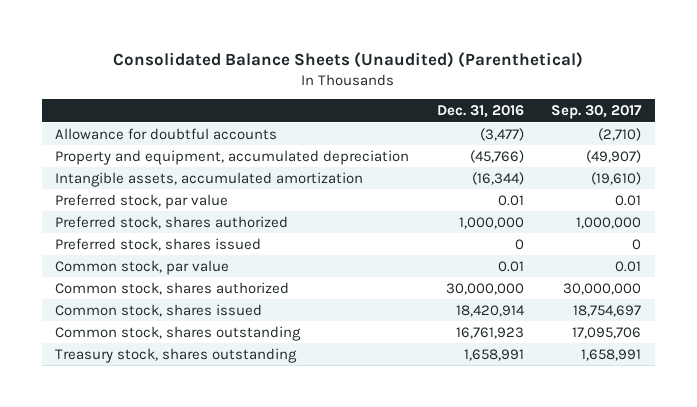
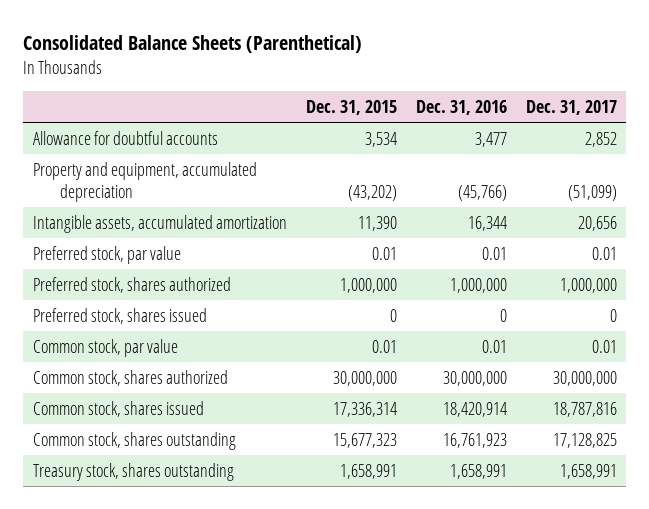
[113,51,584,68] Consolidated Balance Sheets (Unaudited) (Parenthetical) -> [23,35,363,54] Consolidated Balance Sheets (Parenthetical)
[551,105,643,120] Sep. 30, 2017 -> none
none -> [305,99,397,115] Dec. 31, 2015
none -> [525,99,617,115] Dec. 31, 2017
[479,127,524,141] (3,477) -> [474,131,507,147] 3,477
[471,171,524,185] (16,344) -> [467,215,507,231] 16,344

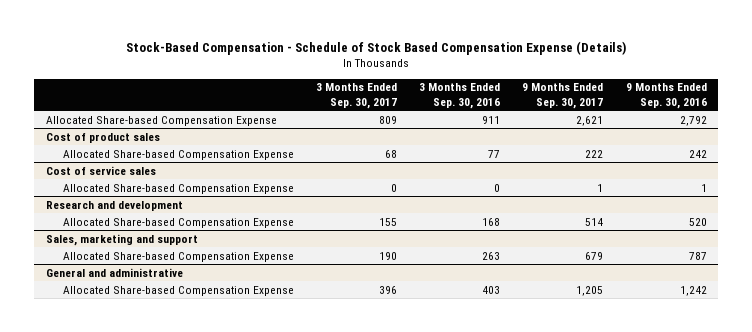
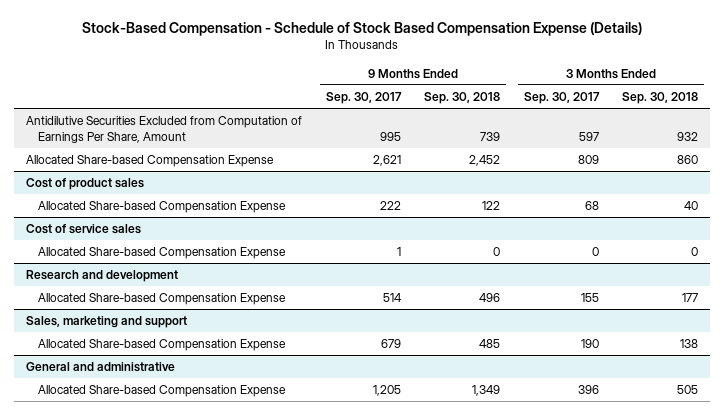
[419,83,501,109] 3 Months Ended Sep. 30, 2016 -> none
[625,83,707,109] 9 Months Ended Sep. 30, 2016 -> none
none -> [424,91,501,104] Sep. 30, 2018
none -> [622,91,699,104] Sep. 30, 2018
none -> [26,116,303,143] Antidilutive Securities Excluded from Computation of Earnings Per Share, Amount

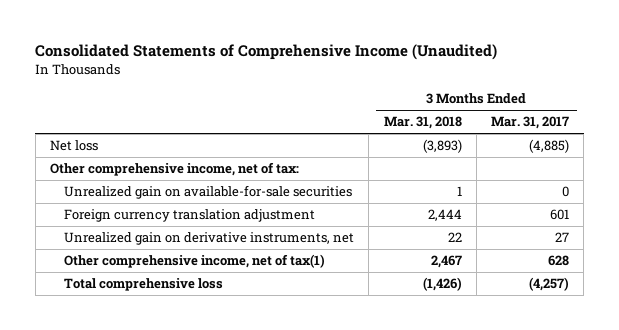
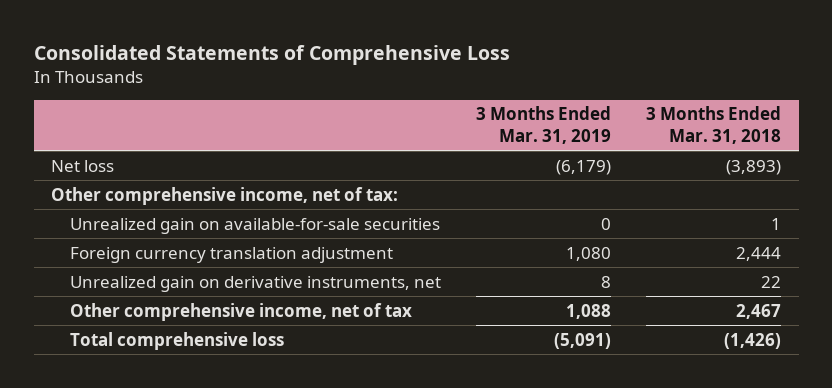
[35,43,498,60] Consolidated Statements of Comprehensive Income (Unaudited) -> [33,44,510,65] Consolidated Statements of Comprehensive Loss
[491,116,570,130] Mar. 31, 2017 -> none
none -> [475,106,611,144] 3 Months Ended Mar. 31, 2019
[64,254,326,269] Other comprehensive income, net of tax(1) -> [69,302,412,321] Other comprehensive income, net of tax

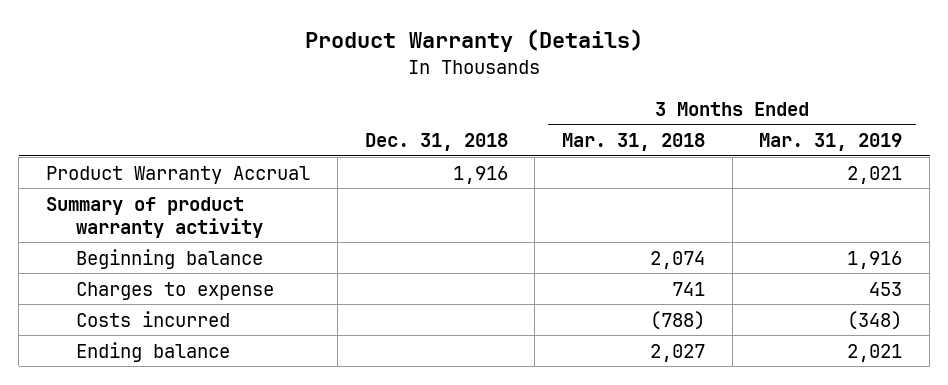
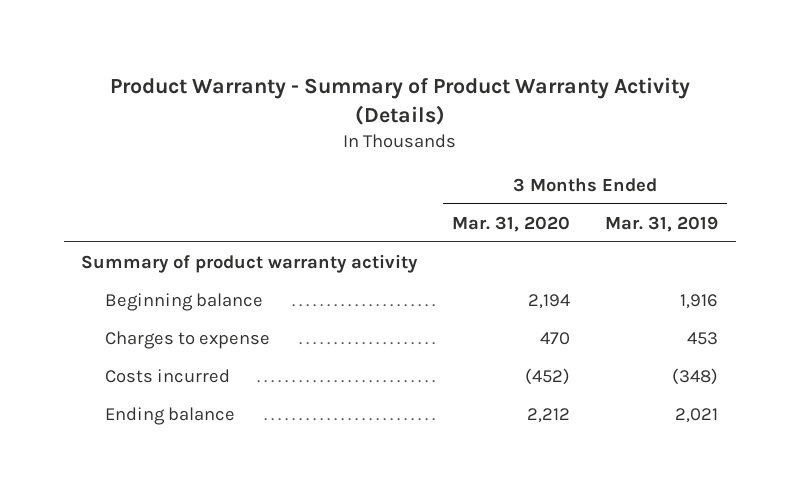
[305,29,644,53] Product Warranty (Details) -> [109,76,690,125] Product Warranty - Summary of Product Warranty Activity (Details)
[364,133,508,152] Dec. 31, 2018 -> none
[561,133,705,152] Mar. 31, 2018 -> none
none -> [452,215,571,232] Mar. 31, 2020
[46,165,311,184] Product Warranty Accrual -> none

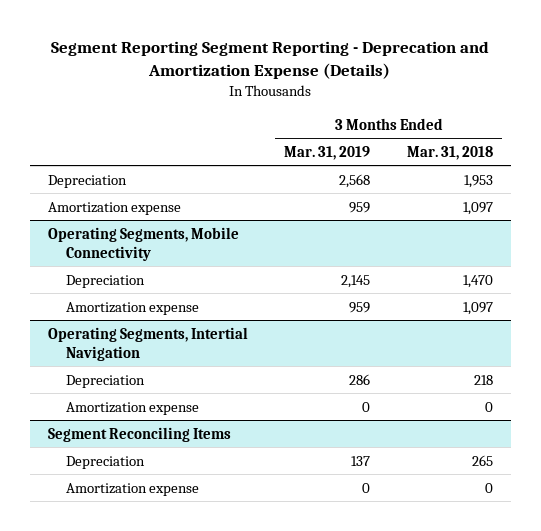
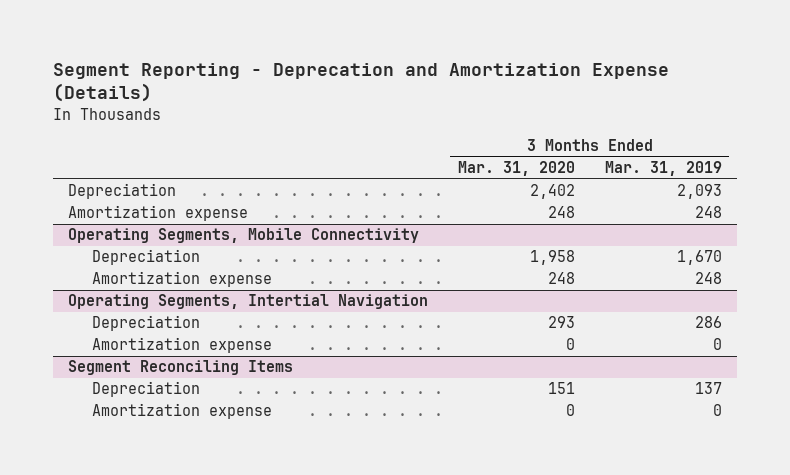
[51,40,490,80] Segment Reporting Segment Reporting - Deprecation and Amortization Expense (Details) -> [52,63,669,103] Segment Reporting - Deprecation and Amortization Expense (Details)
[407,145,494,160] Mar. 31, 2018 -> none
none -> [457,161,575,177] Mar. 31, 2020
[339,173,371,188] 2,568 -> [676,184,722,200] 2,093
[349,201,371,213] 959 -> [694,206,722,219] 248
[341,274,371,288] 2,145 -> [676,250,722,266] 1,670
[349,301,371,313] 959 -> [694,272,722,285] 248

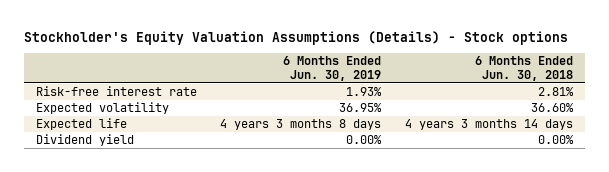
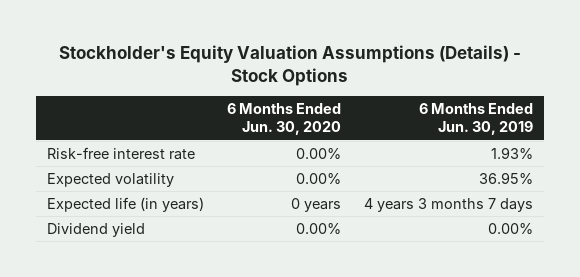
[24,30,569,45] Stockholder's Equity Valuation Assumptions (Details) - Stock options -> [59,44,522,86] Stockholder's Equity Valuation Assumptions (Details) - Stock Options
[475,56,574,81] 6 Months Ended Jun. 30, 2018 -> none
none -> [227,102,342,136] 6 Months Ended Jun. 30, 2020
[35,118,127,131] Expected life -> [47,196,205,212] Expected life (in years)
[220,119,382,131] 4 years 3 months 8 days -> [363,197,533,212] 4 years 3 months 7 days

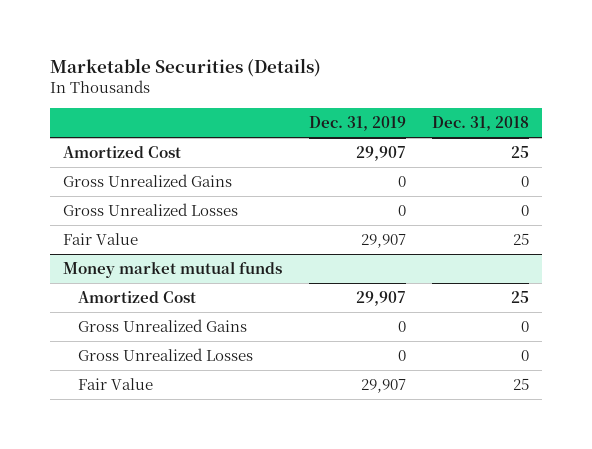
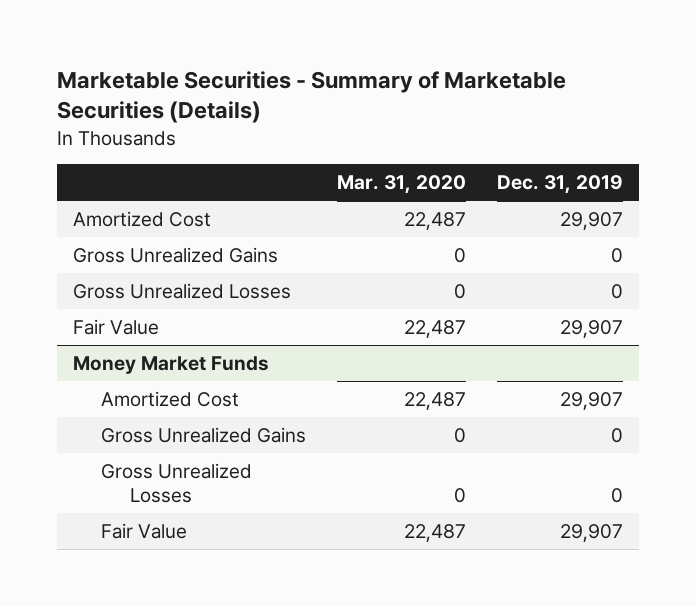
[49,57,321,77] Marketable Securities (Details) -> [57,70,567,124] Marketable Securities - Summary of Marketable Securities (Details)
[432,116,530,132] Dec. 31, 2018 -> none
none -> [337,175,467,195] Mar. 31, 2020
[63,260,283,278] Money market mutual funds -> [72,356,269,375] Money Market Funds

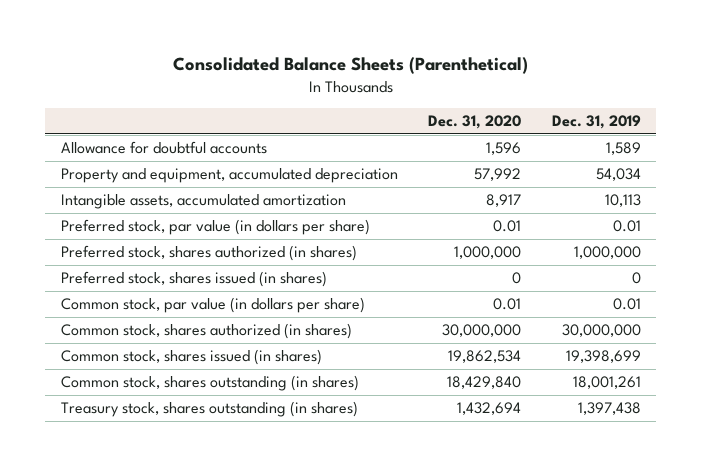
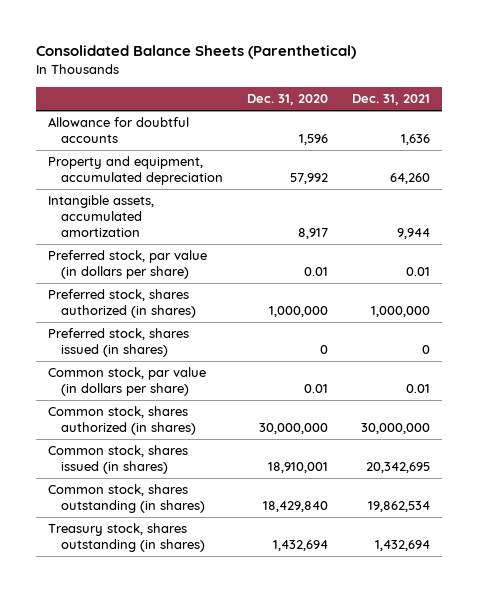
[552,115,642,130] Dec. 31, 2019 -> none
none -> [351,94,430,106] Dec. 31, 2021
[448,350,522,364] 19,862,534 -> [267,461,328,473] 18,910,001

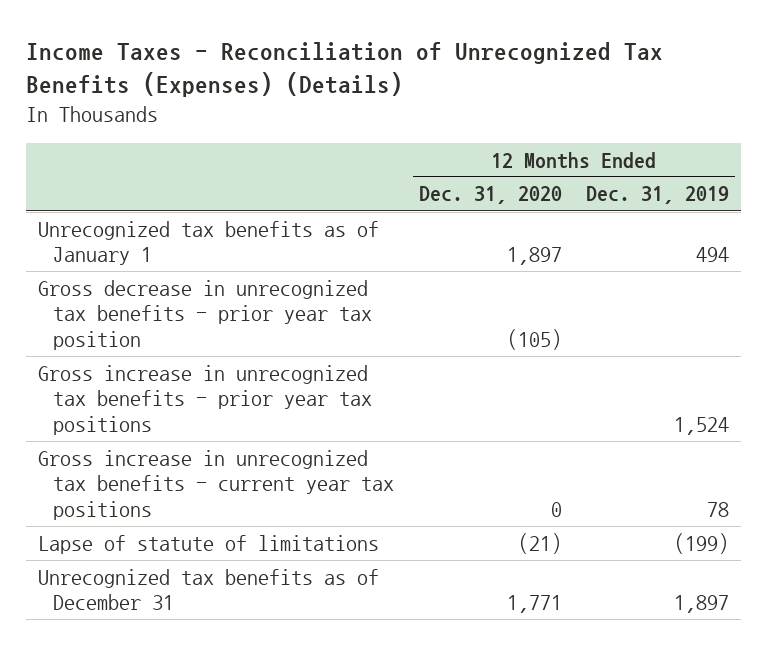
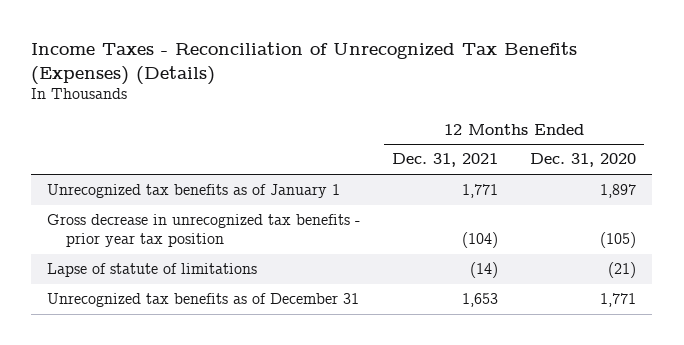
[585,186,729,205] Dec. 31, 2019 -> none
none -> [392,153,499,168] Dec. 31, 2021
[38,364,373,435] Gross increase in unrecognized tax benefits - prior year tax positions -> none
[38,449,395,520] Gross increase in unrecognized tax benefits - current year tax positions -> none

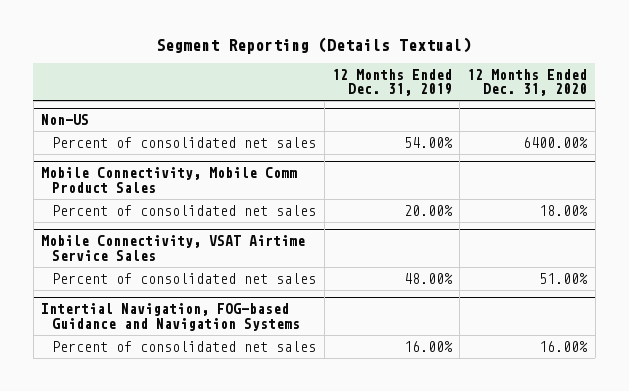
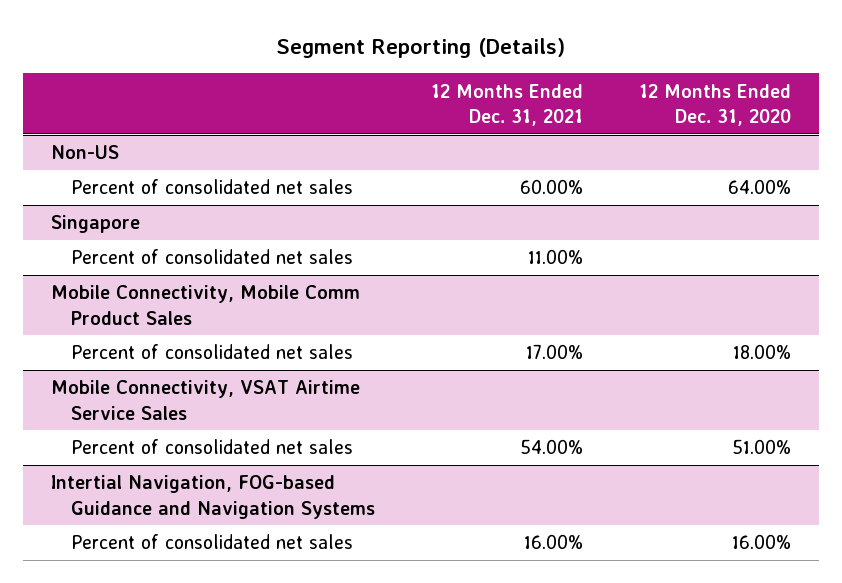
[156,37,472,55] Segment Reporting (Details Textual) -> [276,37,566,58] Segment Reporting (Details)
[331,68,452,97] 12 Months Ended Dec. 31, 2019 -> none
none -> [431,83,584,127] 12 Months Ended Dec. 31, 2021
[523,136,589,148] 6400.00% -> [727,179,791,195] 64.00%
none -> [51,215,141,234] Singapore
none -> [71,249,354,265] Percent of consolidated net sales

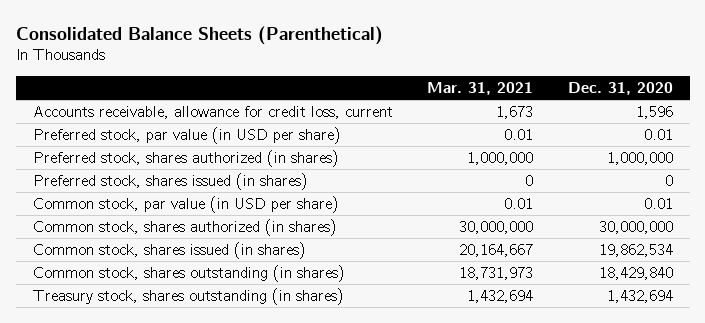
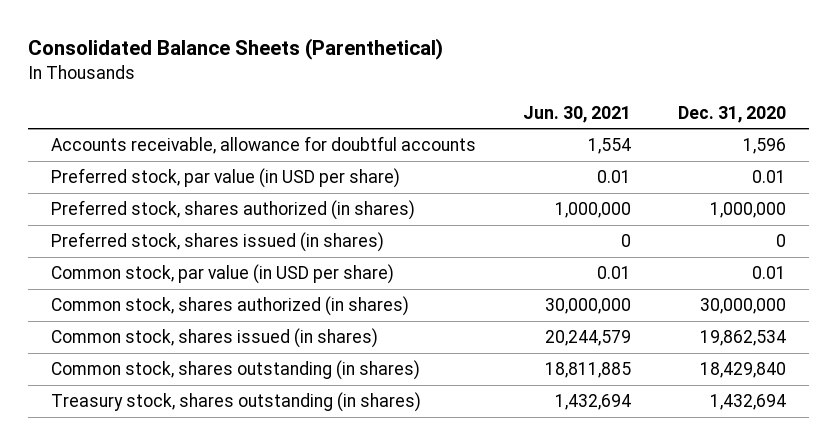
[427,81,534,95] Mar. 31, 2021 -> none
none -> [523,105,632,123] Jun. 30, 2021
[32,105,393,119] Accounts receivable, allowance for credit loss, current -> [51,136,477,155] Accounts receivable, allowance for doubtful accounts

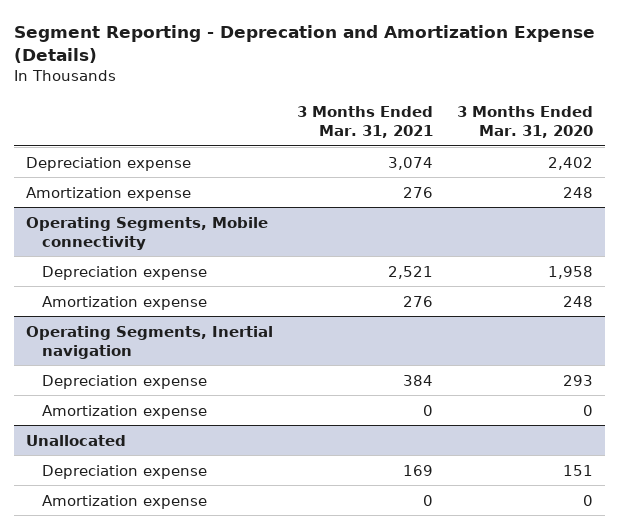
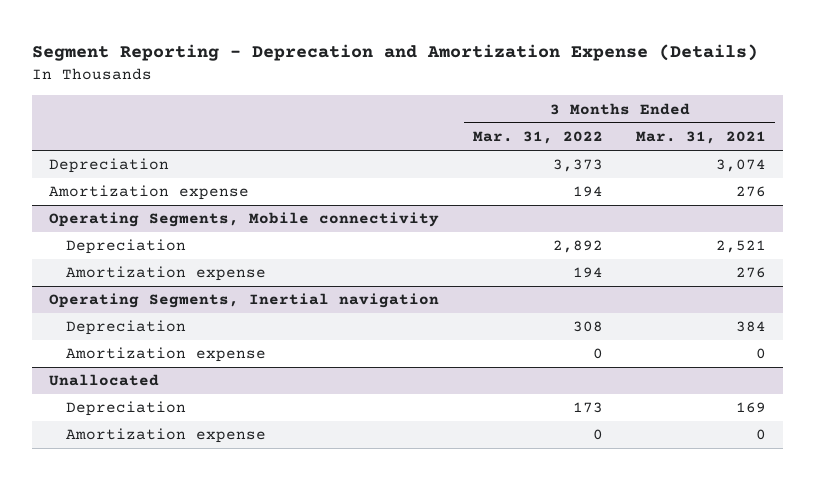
[457,105,594,138] 3 Months Ended Mar. 31, 2020 -> none
none -> [472,131,603,145] Mar. 31, 2022
[26,156,192,171] Depreciation expense -> [49,158,170,174] Depreciation
[41,265,207,280] Depreciation expense -> [66,239,187,255] Depreciation
[41,374,207,389] Depreciation expense -> [66,320,187,336] Depreciation
[41,464,207,479] Depreciation expense -> [66,401,187,417] Depreciation

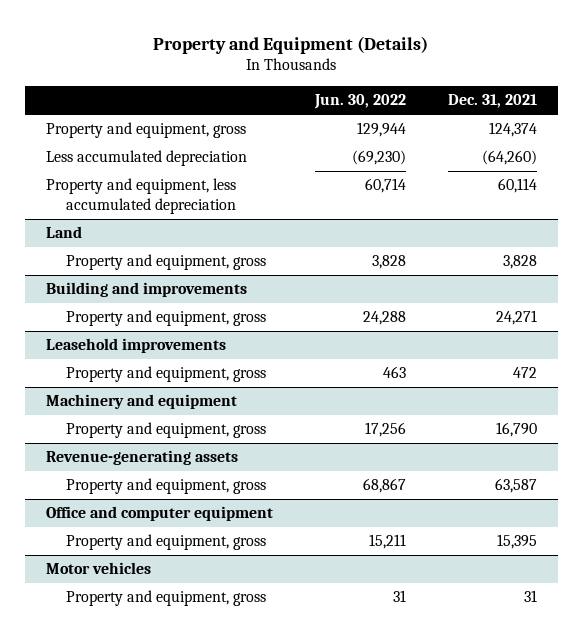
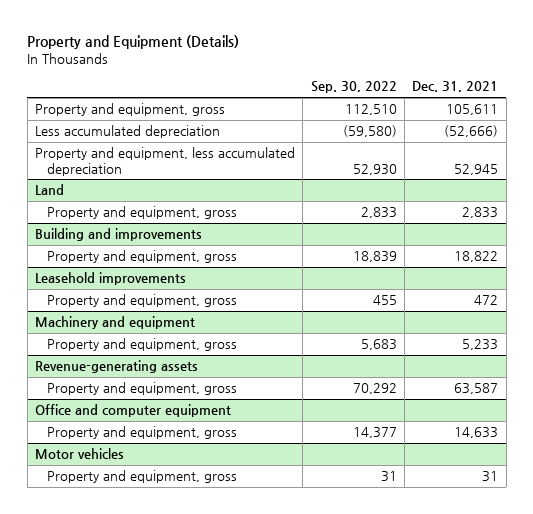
[313,94,406,110] Jun. 30, 2022 -> none
none -> [310,81,397,94] Sep. 30, 2022
[488,122,537,138] 124,374 -> [446,104,499,116] 105,611
[481,150,537,166] (64,260) -> [444,125,499,138] (52,666)
[497,178,537,194] 60,114 -> [454,163,499,175] 52,945
[502,255,537,270] 3,828 -> [462,207,499,219] 2,833
[495,310,537,326] 24,271 -> [454,251,499,263] 18,822
[495,422,537,438] 16,790 -> [462,339,499,351] 5,233
[496,534,537,550] 15,395 -> [454,427,499,439] 14,633

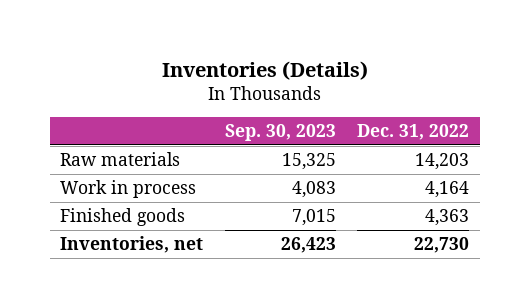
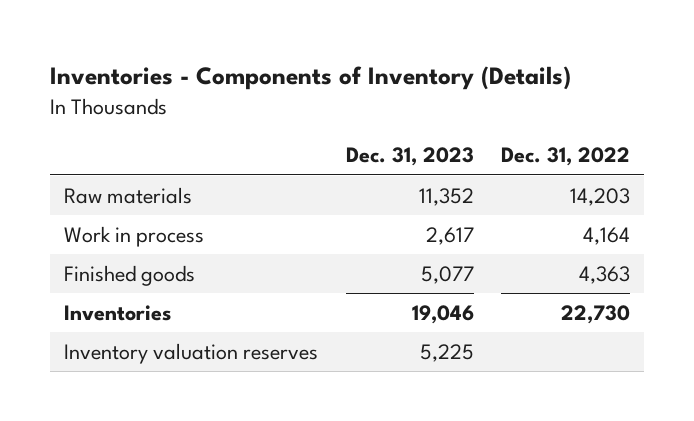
[161,60,368,80] Inventories (Details) -> [50,66,572,91] Inventories - Components of Inventory (Details)
[224,124,336,142] Sep. 30, 2023 -> none
none -> [345,147,474,167] Dec. 31, 2023
[60,236,204,254] Inventories, net -> [64,304,172,321] Inventories
none -> [64,342,319,364] Inventory valuation reserves

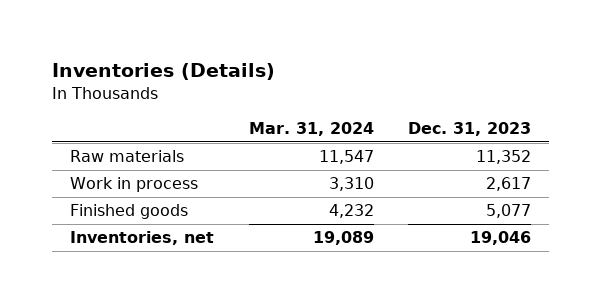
[50,66,572,91] Inventories - Components of Inventory (Details) -> [52,63,276,81] Inventories (Details)
[501,147,631,167] Dec. 31, 2022 -> none
none -> [248,122,374,137] Mar. 31, 2024
[64,342,319,364] Inventory valuation reserves -> none
[64,304,172,321] Inventories -> [69,231,214,246] Inventories, net

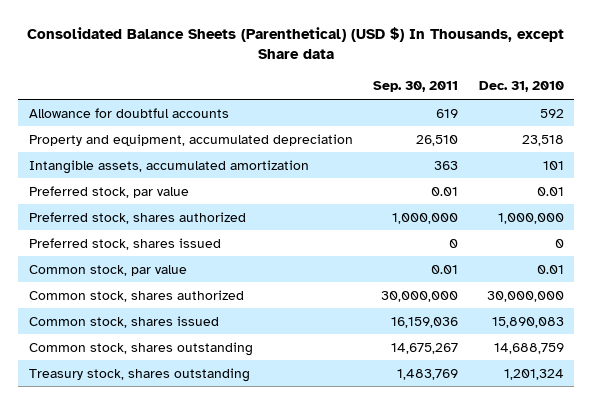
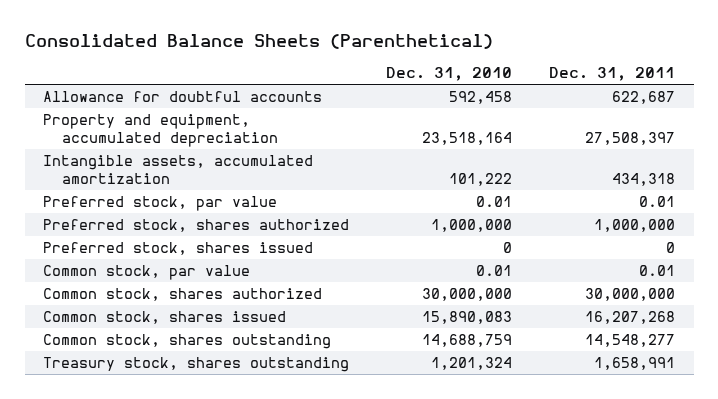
[27,26,565,60] Consolidated Balance Sheets (Parenthetical) (USD $) In Thousands, except Share data -> [24,33,493,49] Consolidated Balance Sheets (Parenthetical)
[373,81,459,93] Sep. 30, 2011 -> none
none -> [549,67,676,82] Dec. 31, 2011
[540,108,565,118] 592 -> [449,90,513,104] 592,458
[522,134,565,146] 23,518 -> [422,132,513,146] 23,518,164
[543,160,565,170] 101 -> [449,173,513,187] 101,222

